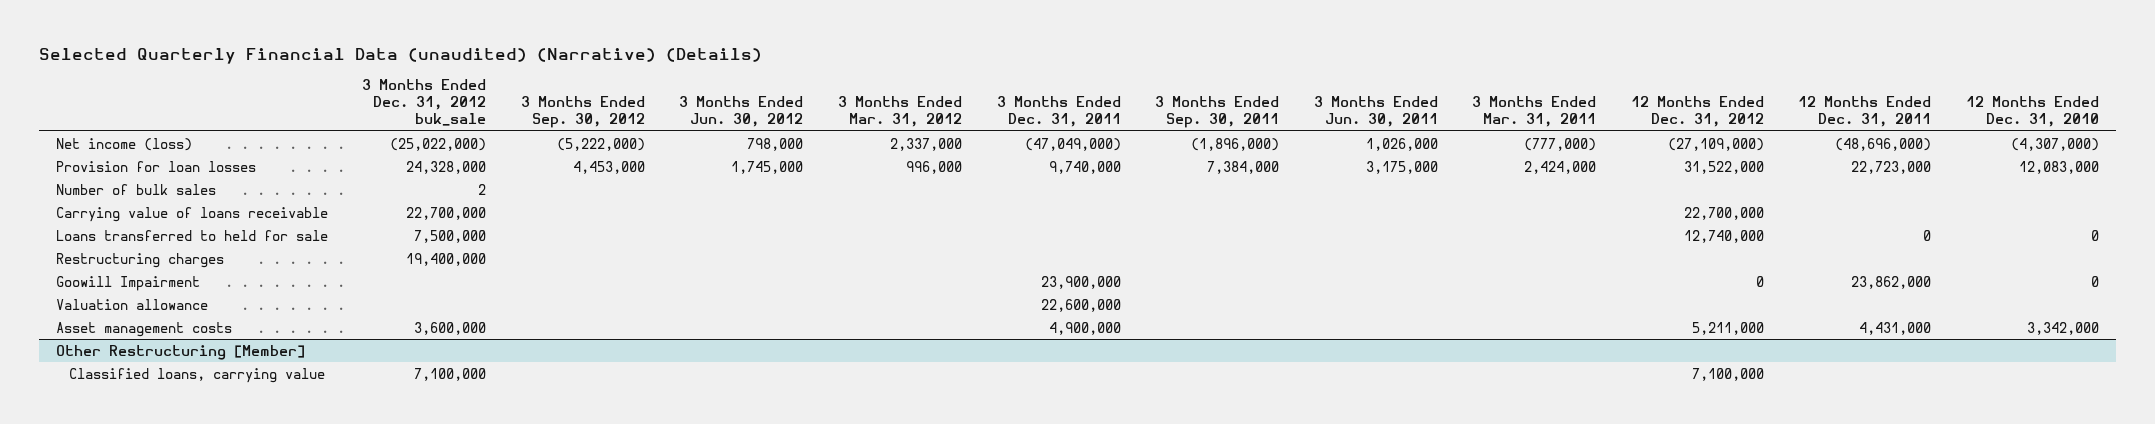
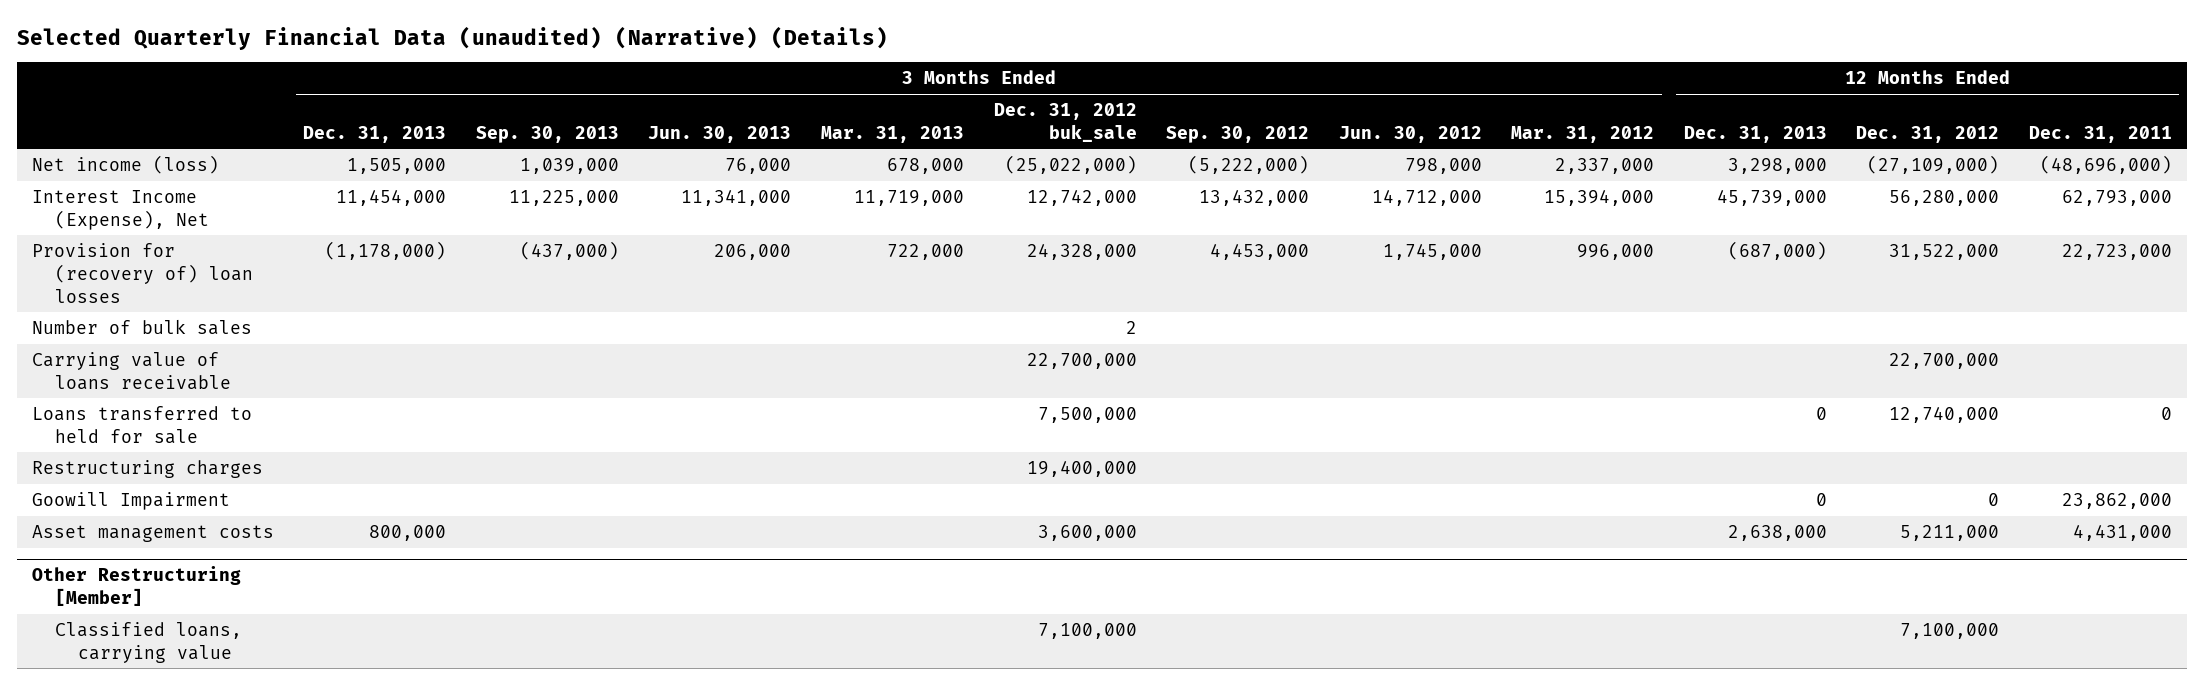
[996,96,1121,128] 3 Months Ended Dec. 31, 2011 -> none
[1155,96,1280,129] 3 Months Ended Sep. 30, 2011 -> none
[1313,96,1438,128] 3 Months Ended Jun. 30, 2011 -> none
[1472,96,1597,128] 3 Months Ended Mar. 31, 2011 -> none
[1965,96,2099,128] 12 Months Ended Dec. 31, 2010 -> none
none -> [303,125,447,143] Dec. 31, 2013
none -> [475,125,619,143] Sep. 30, 2013
none -> [648,125,792,143] Jun. 30, 2013
none -> [821,125,965,143] Mar. 31, 2013
none -> [1683,125,1827,143] Dec. 31, 2013
none -> [31,190,210,230] Interest Income (Expense), Net
[55,160,256,172] Provision for loan losses -> [31,243,254,303] Provision for (recovery of) loan losses
[55,298,208,310] Valuation allowance -> none

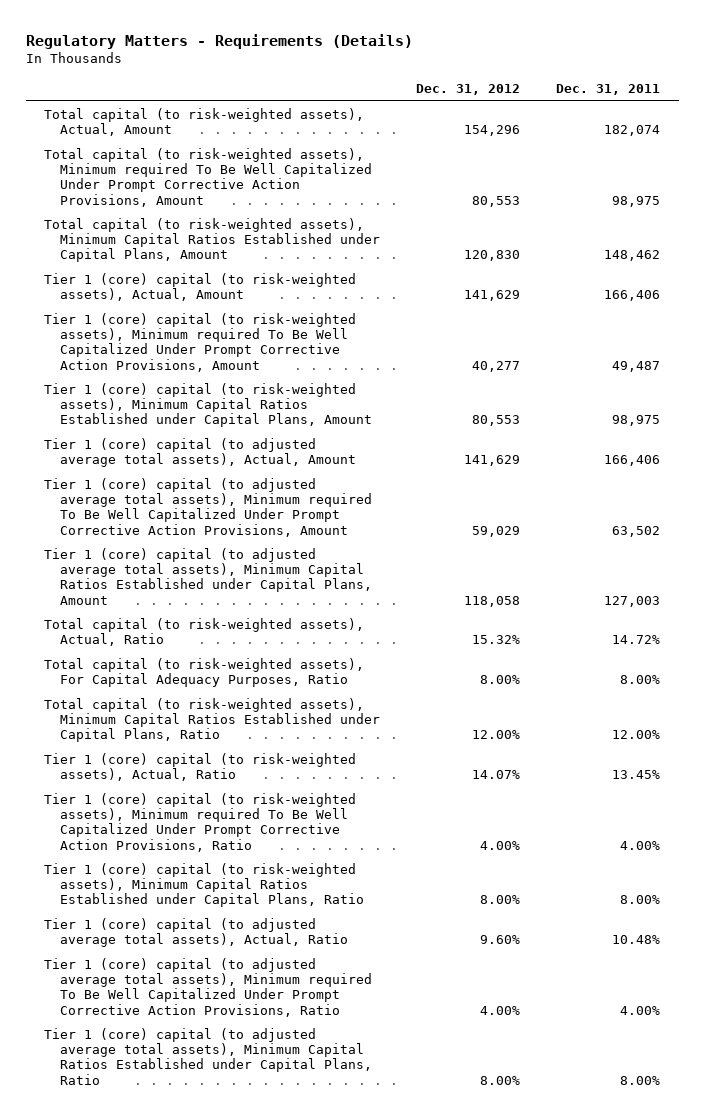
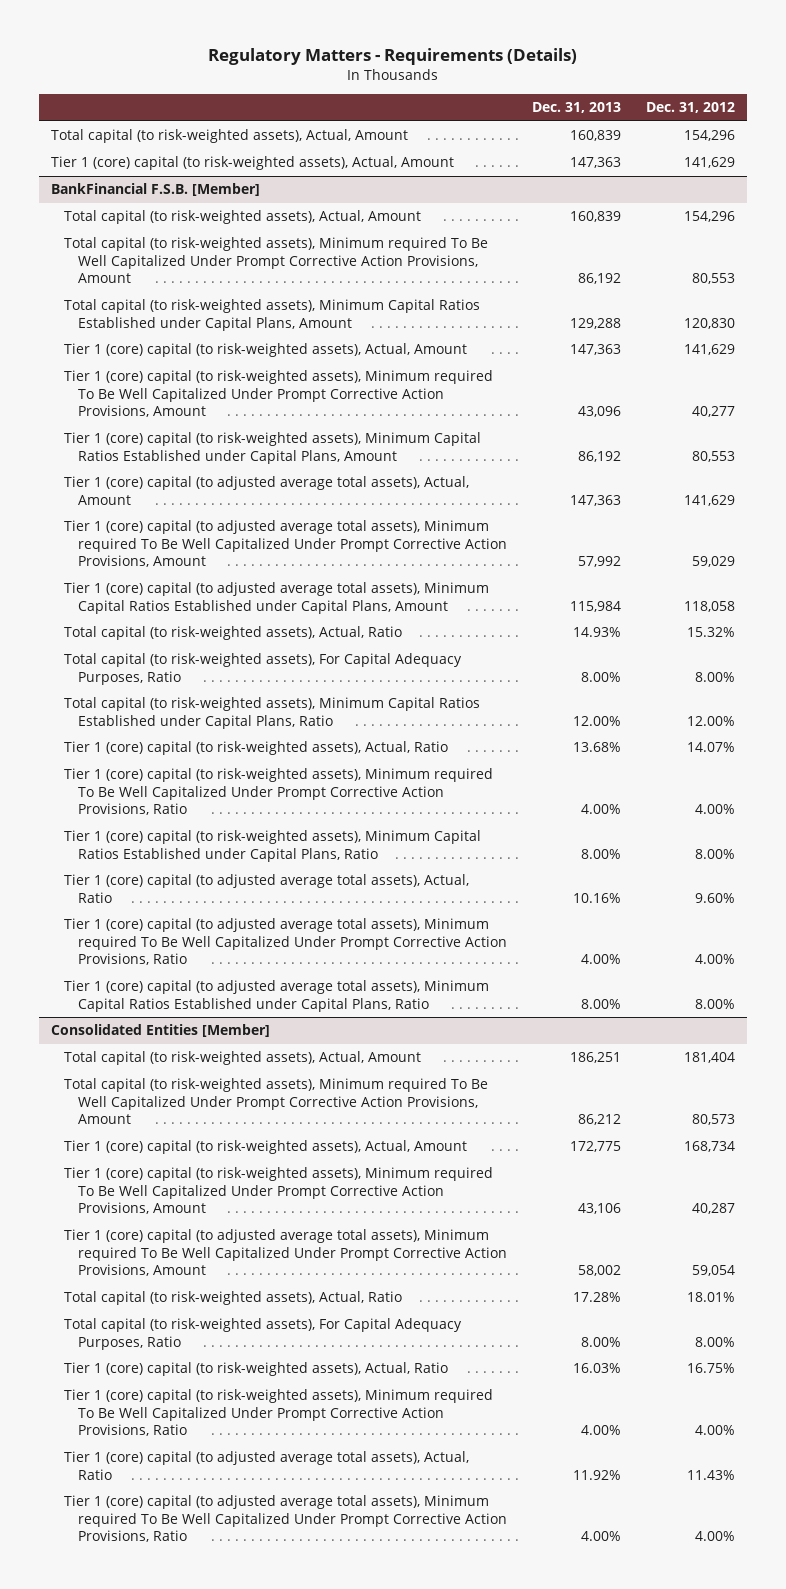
[556,84,661,96] Dec. 31, 2011 -> none
none -> [531,102,621,114] Dec. 31, 2013
none -> [51,156,455,171] Tier 1 (core) capital (to risk-weighted assets), Actual, Amount
none -> [51,183,261,197] BankFinancial F.S.B. [Member]
none -> [64,210,422,225] Total capital (to risk-weighted assets), Actual, Amount
none -> [51,1024,271,1038] Consolidated Entities [Member]
none -> [64,1051,422,1066] Total capital (to risk-weighted assets), Actual, Amount
none -> [64,1078,489,1125] Total capital (to risk-weighted assets), Minimum required To Be Well Capitalized Under Prompt Corrective Action Provisions, Amount
none -> [64,1140,468,1155] Tier 1 (core) capital (to risk-weighted assets), Actual, Amount
none -> [64,1167,494,1215] Tier 1 (core) capital (to risk-weighted assets), Minimum required To Be Well Capitalized Under Prompt Corrective Action Provisions, Amount
none -> [64,1229,507,1277] Tier 1 (core) capital (to adjusted average total assets), Minimum required To Be Well Capitalized Under Prompt Corrective Action Provisions, Amount
none -> [64,1291,403,1306] Total capital (to risk-weighted assets), Actual, Ratio
none -> [64,1318,463,1350] Total capital (to risk-weighted assets), For Capital Adequacy Purposes, Ratio
none -> [64,1362,449,1377] Tier 1 (core) capital (to risk-weighted assets), Actual, Ratio
none -> [64,1389,494,1437] Tier 1 (core) capital (to risk-weighted assets), Minimum required To Be Well Capitalized Under Prompt Corrective Action Provisions, Ratio
none -> [64,1451,470,1480] Tier 1 (core) capital (to adjusted average total assets), Actual, Ratio
none -> [64,1495,507,1543] Tier 1 (core) capital (to adjusted average total assets), Minimum required To Be Well Capitalized Under Prompt Corrective Action Provisions, Ratio

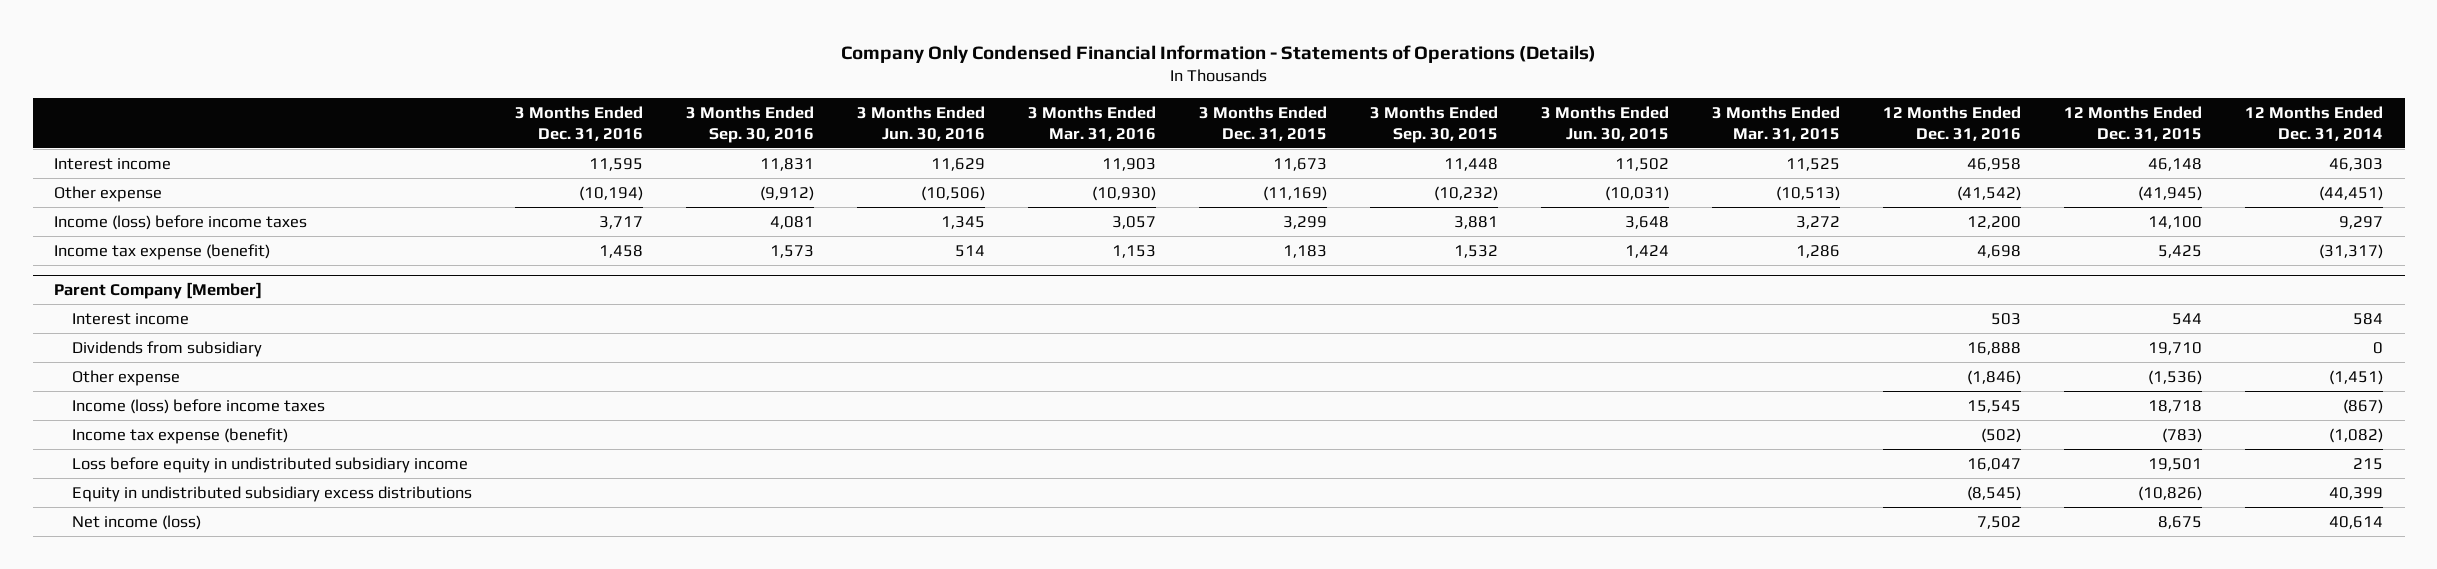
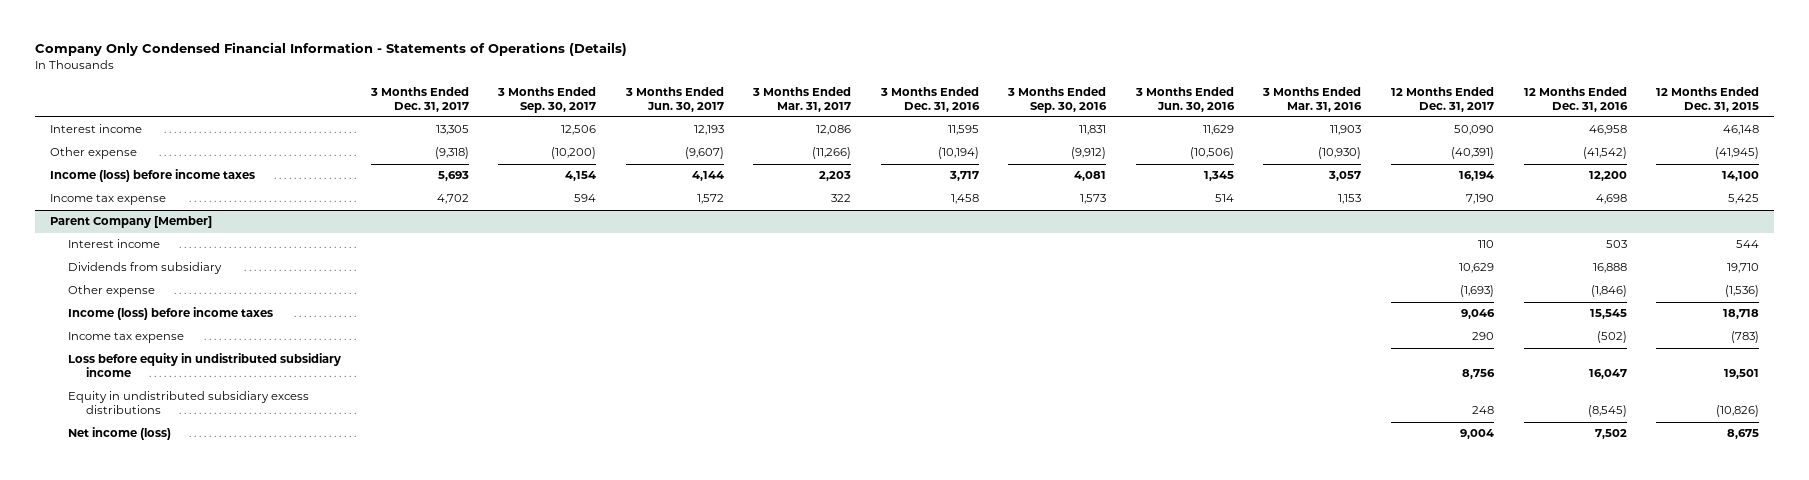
[1199,105,1328,141] 3 Months Ended Dec. 31, 2015 -> none
[1370,105,1499,143] 3 Months Ended Sep. 30, 2015 -> none
[1541,105,1670,141] 3 Months Ended Jun. 30, 2015 -> none
[1712,105,1841,141] 3 Months Ended Mar. 31, 2015 -> none
[2245,105,2384,141] 12 Months Ended Dec. 31, 2014 -> none
none -> [369,86,469,112] 3 Months Ended Dec. 31, 2017
none -> [497,86,597,113] 3 Months Ended Sep. 30, 2017
none -> [624,86,724,112] 3 Months Ended Jun. 30, 2017
none -> [752,86,852,112] 3 Months Ended Mar. 31, 2017
none -> [1391,86,1495,112] 12 Months Ended Dec. 31, 2017
[54,243,271,260] Income tax expense (benefit) -> [50,194,167,206] Income tax expense
[72,427,289,444] Income tax expense (benefit) -> [68,332,185,344] Income tax expense

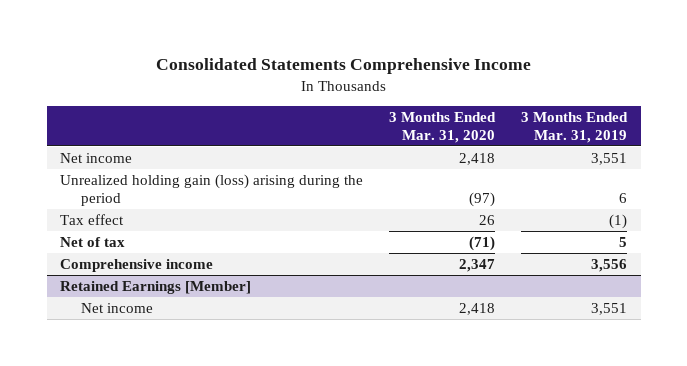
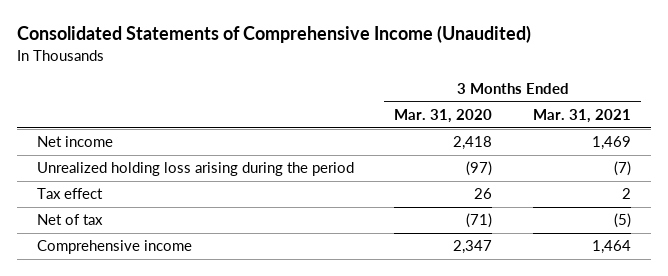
[155,58,531,75] Consolidated Statements Comprehensive Income -> [16,25,531,44] Consolidated Statements of Comprehensive Income (Unaudited)
[521,111,629,143] 3 Months Ended Mar. 31, 2019 -> none
none -> [532,109,631,124] Mar. 31, 2021
[59,173,363,206] Unrealized holding gain (loss) arising during the period -> [36,162,354,177] Unrealized holding loss arising during the period
[59,280,251,294] Retained Earnings [Member] -> none
[80,302,153,313] Net income -> none

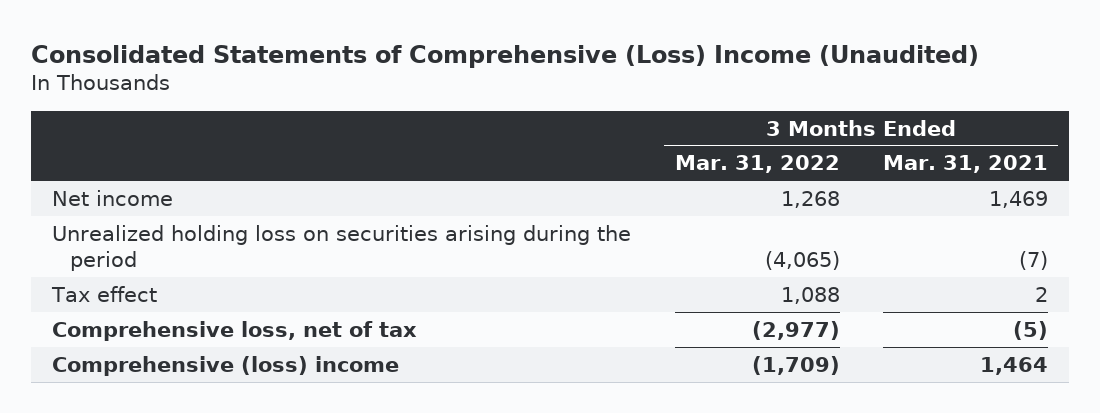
[16,25,531,44] Consolidated Statements of Comprehensive Income (Unaudited) -> [30,44,979,68] Consolidated Statements of Comprehensive (Loss) Income (Unaudited)
[394,109,493,124] Mar. 31, 2020 -> none
none -> [674,155,840,174] Mar. 31, 2022
[36,162,354,177] Unrealized holding loss arising during the period -> [52,224,632,272] Unrealized holding loss on securities arising during the period
[36,214,103,226] Net of tax -> [52,320,418,341] Comprehensive loss, net of tax
[36,240,192,255] Comprehensive income -> [52,355,400,376] Comprehensive (loss) income

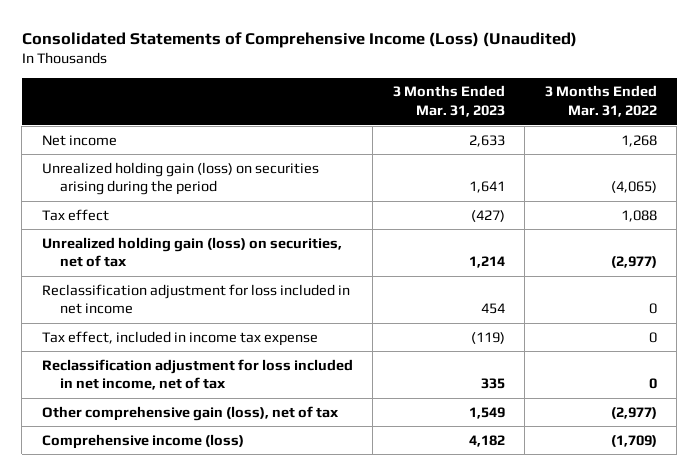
[30,44,979,68] Consolidated Statements of Comprehensive (Loss) Income (Unaudited) -> [21,31,577,48] Consolidated Statements of Comprehensive Income (Loss) (Unaudited)
[882,155,1048,174] Mar. 31, 2021 -> none
none -> [392,85,505,118] 3 Months Ended Mar. 31, 2023
[52,224,632,272] Unrealized holding loss on securities arising during the period -> [41,161,319,196] Unrealized holding gain (loss) on securities arising during the period
none -> [41,236,342,268] Unrealized holding gain (loss) on securities, net of tax
none -> [41,283,350,315] Reclassification adjustment for loss included in net income
none -> [41,330,318,346] Tax effect, included in income tax expense
none -> [41,358,353,391] Reclassification adjustment for loss included in net income, net of tax
[52,320,418,341] Comprehensive loss, net of tax -> [41,405,339,421] Other comprehensive gain (loss), net of tax
[52,355,400,376] Comprehensive (loss) income -> [41,433,244,449] Comprehensive income (loss)

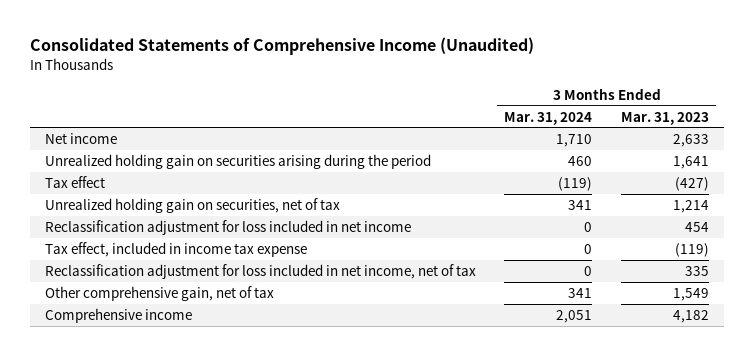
[21,31,577,48] Consolidated Statements of Comprehensive Income (Loss) (Unaudited) -> [30,37,535,56] Consolidated Statements of Comprehensive Income (Unaudited)
[544,85,657,118] 3 Months Ended Mar. 31, 2022 -> none
none -> [504,111,593,125] Mar. 31, 2024
[41,161,319,196] Unrealized holding gain (loss) on securities arising during the period -> [44,153,431,169] Unrealized holding gain on securities arising during the period
[41,236,342,268] Unrealized holding gain (loss) on securities, net of tax -> [44,197,340,213] Unrealized holding gain on securities, net of tax
[41,405,339,421] Other comprehensive gain (loss), net of tax -> [44,285,274,301] Other comprehensive gain, net of tax
[41,433,244,449] Comprehensive income (loss) -> [44,307,192,323] Comprehensive income

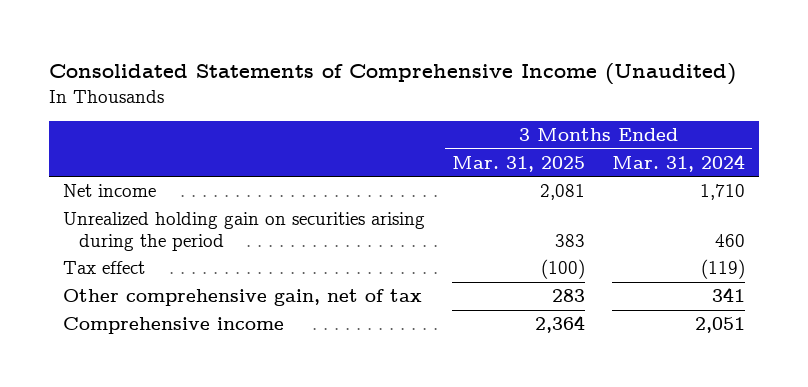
[621,111,710,125] Mar. 31, 2023 -> none
none -> [452,155,586,172] Mar. 31, 2025
[44,197,340,213] Unrealized holding gain on securities, net of tax -> none
[44,219,411,235] Reclassification adjustment for loss included in net income -> none
[44,241,307,257] Tax effect, included in income tax expense -> none
[44,263,476,279] Reclassification adjustment for loss included in net income, net of tax -> none

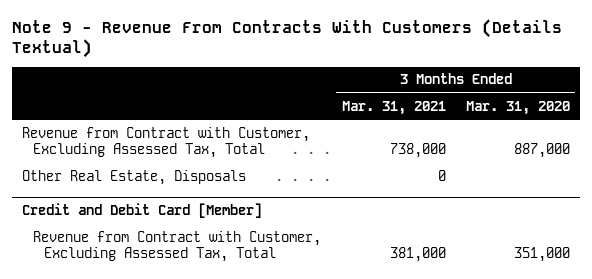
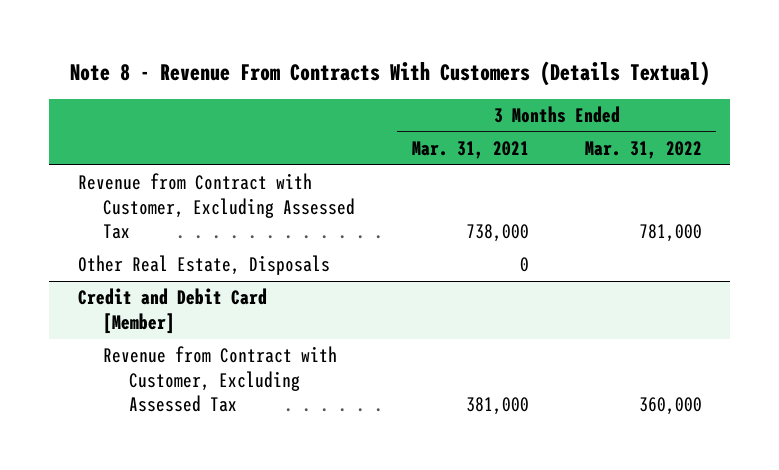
[12,18,563,59] Note 9 - Revenue From Contracts With Customers (Details Textual) -> [69,60,710,86] Note 8 - Revenue From Contracts With Customers (Details Textual)
[465,100,570,115] Mar. 31, 2020 -> none
none -> [584,141,702,160] Mar. 31, 2022
[22,126,311,159] Revenue from Contract with Customer, Excluding Assessed Tax, Total -> [77,173,356,240] Revenue from Contract with Customer, Excluding Assessed Tax
[33,230,322,263] Revenue from Contract with Customer, Excluding Assessed Tax, Total -> [103,346,338,413] Revenue from Contract with Customer, Excluding Assessed Tax

